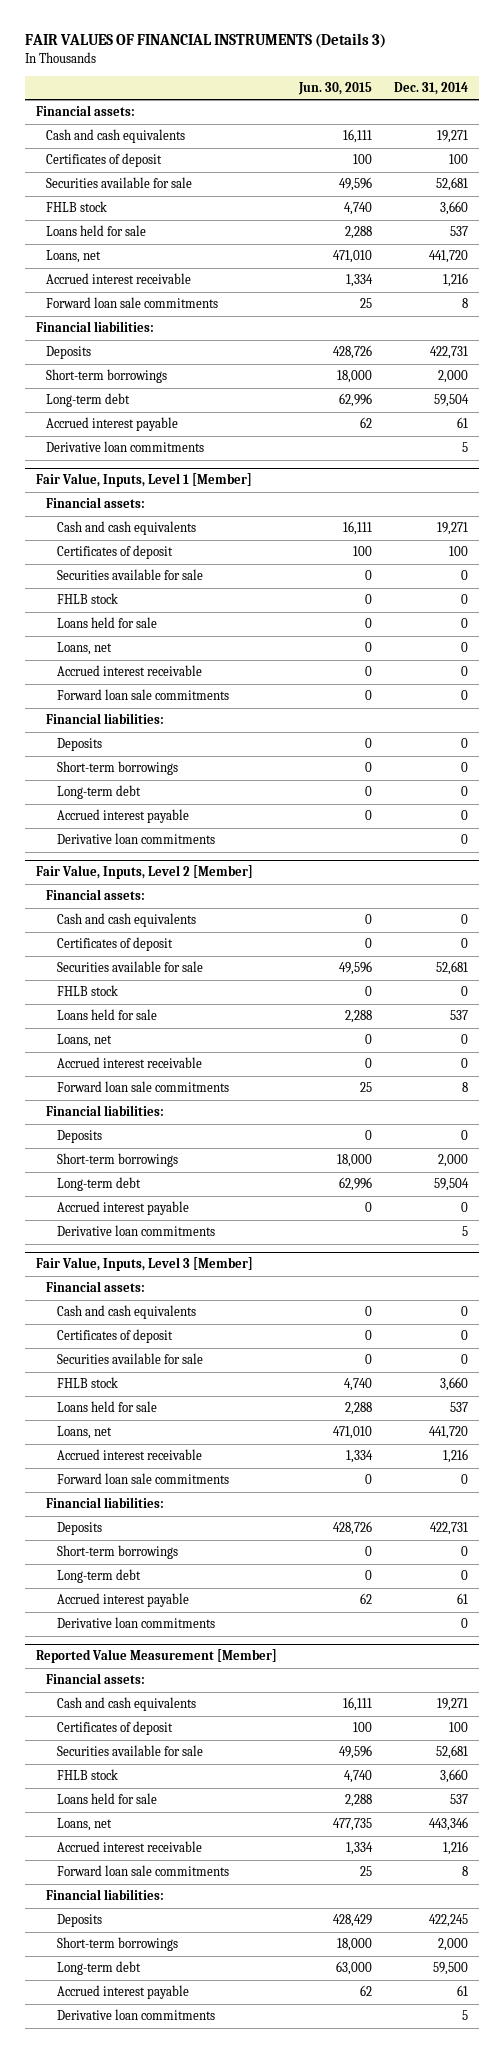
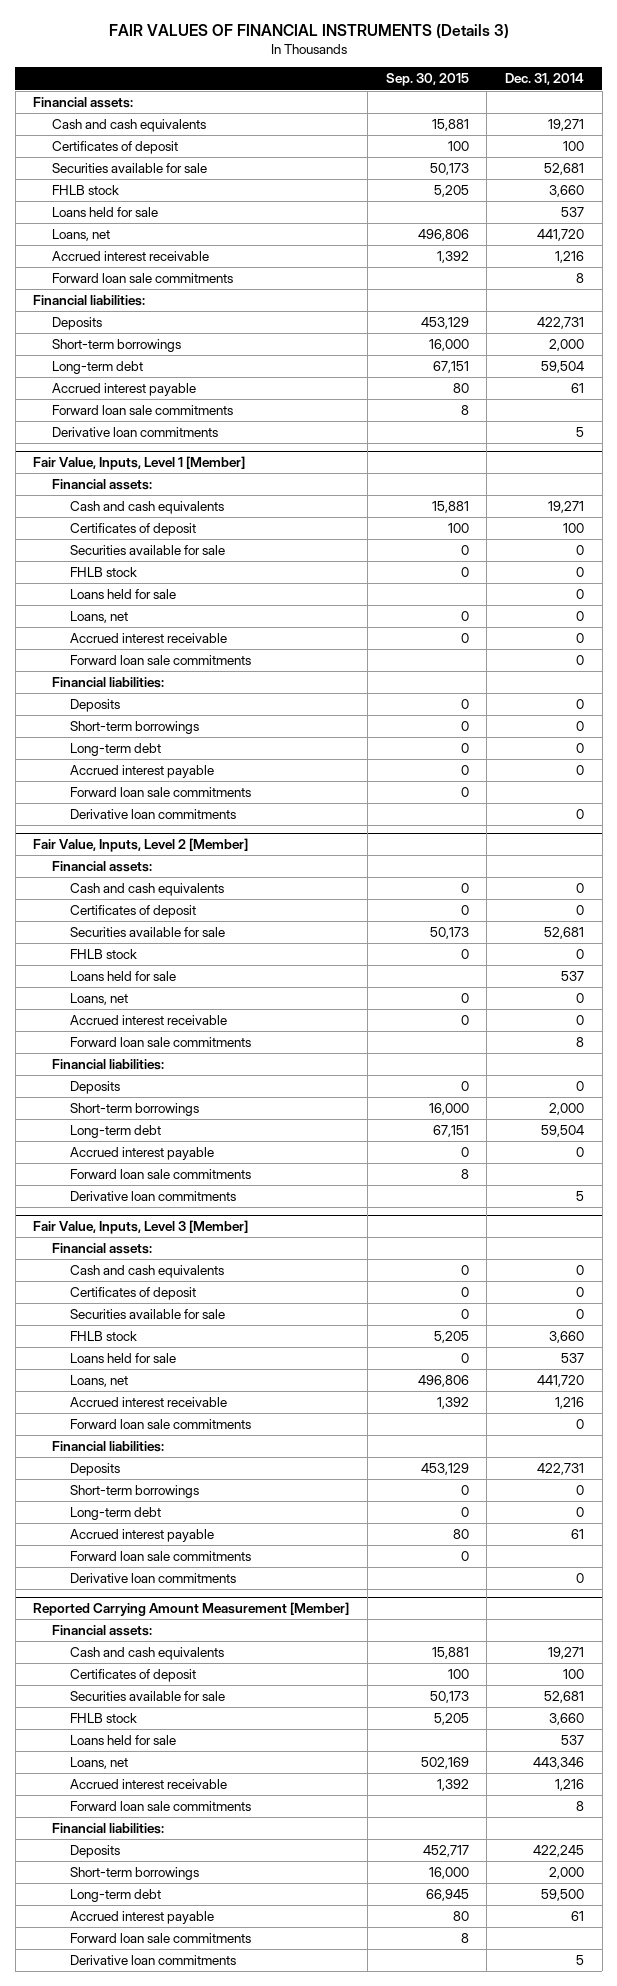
[297,82,372,96] Jun. 30, 2015 -> none
none -> [385,73,469,87] Sep. 30, 2015
none -> [51,404,233,415] Forward loan sale commitments
none -> [70,786,252,797] Forward loan sale commitments
none -> [70,1168,252,1179] Forward loan sale commitments
none -> [70,1550,252,1561] Forward loan sale commitments
[35,1649,277,1664] Reported Value Measurement [Member] -> [33,1602,350,1617] Reported Carrying Amount Measurement [Member]
none -> [70,1932,252,1943] Forward loan sale commitments

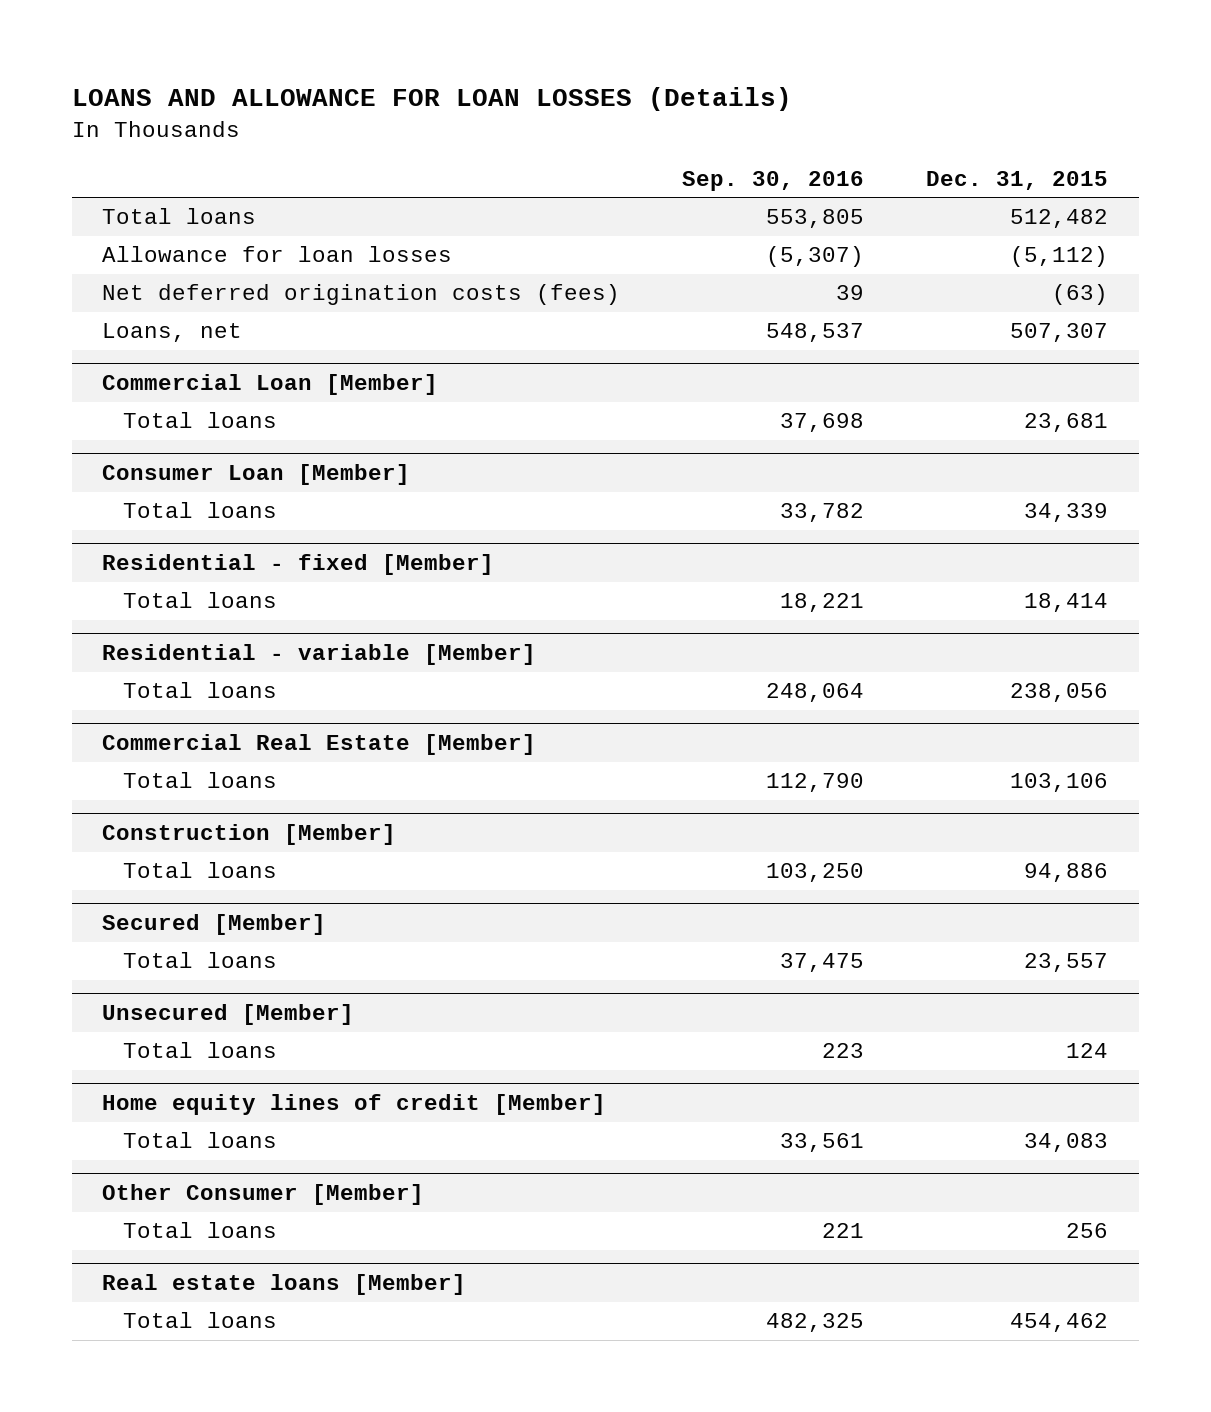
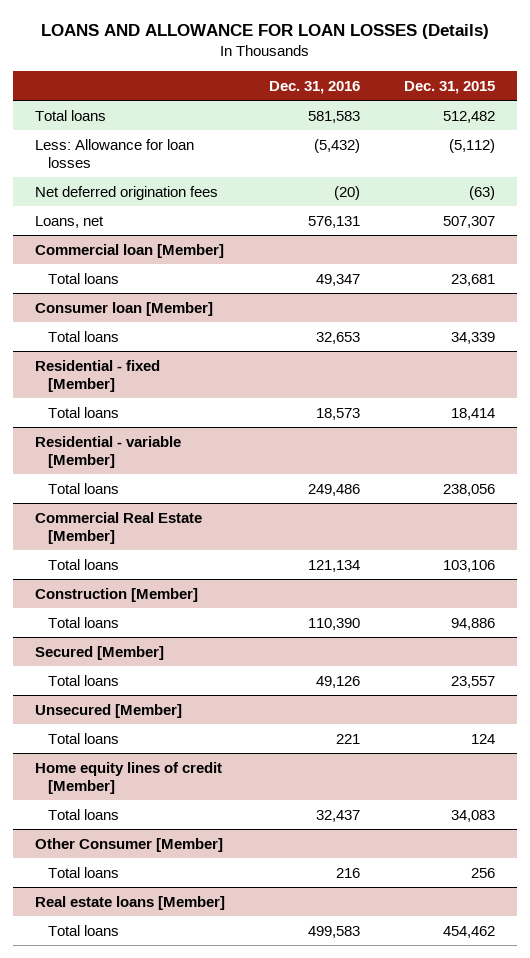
[682,170,865,191] Sep. 30, 2016 -> none
none -> [269,80,361,94] Dec. 31, 2016
[102,246,453,263] Allowance for loan losses -> [35,138,195,168] Less: Allowance for loan losses
[102,284,621,306] Net deferred origination costs (fees) -> [35,185,219,200] Net deferred origination fees
[102,374,439,396] Commercial Loan [Member] -> [35,243,225,258] Commercial loan [Member]
[102,464,411,486] Consumer Loan [Member] -> [35,301,214,316] Consumer loan [Member]

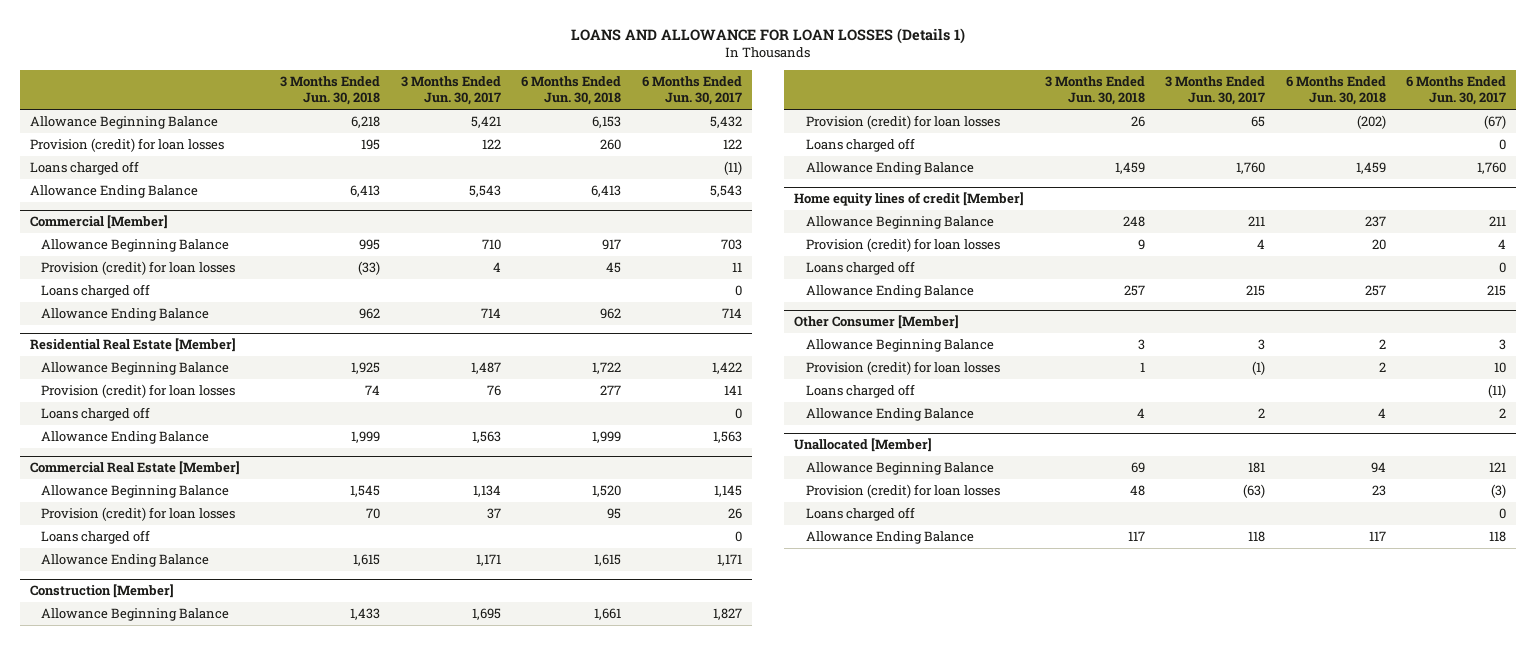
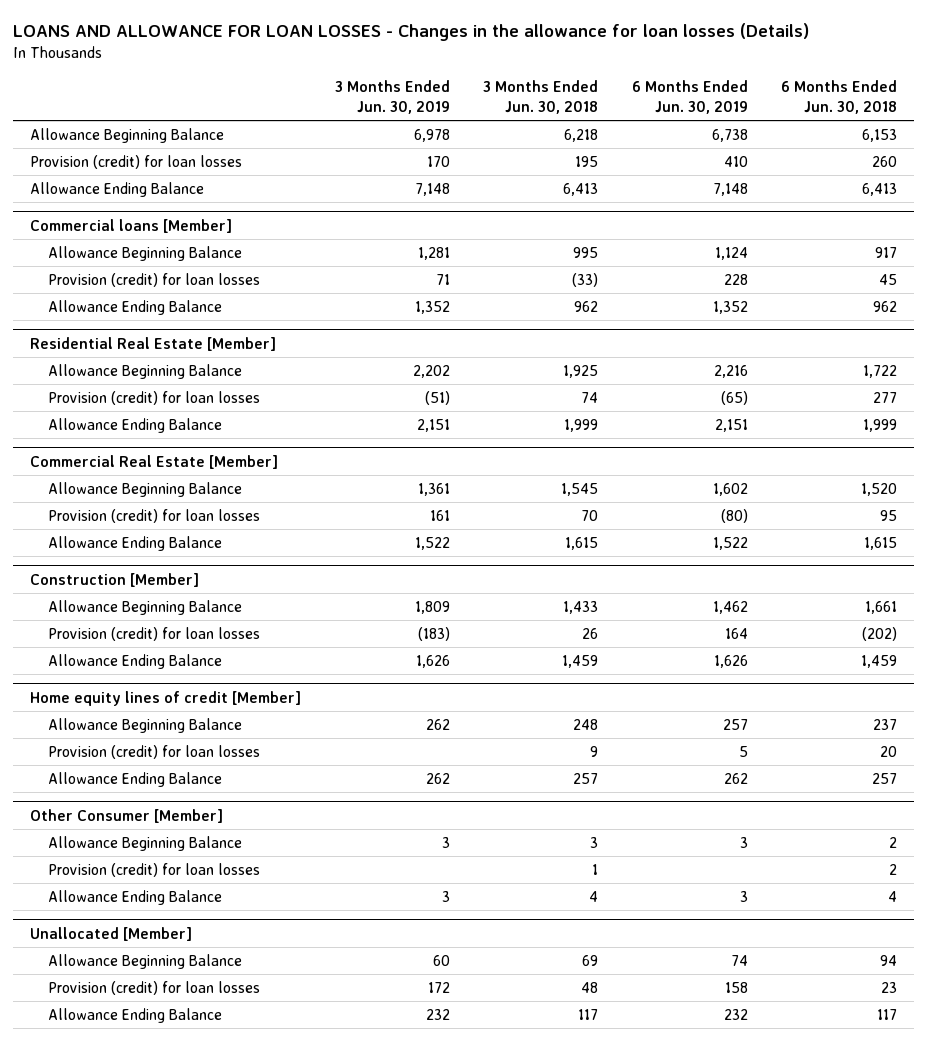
[571,27,966,44] LOANS AND ALLOWANCE FOR LOAN LOSSES (Details 1) -> [13,23,810,42] LOANS AND ALLOWANCE FOR LOAN LOSSES - Changes in the allowance for loan losses (Details)
[400,75,501,106] 3 Months Ended Jun. 30, 2017 -> none
[641,75,742,106] 6 Months Ended Jun. 30, 2017 -> none
none -> [334,80,450,115] 3 Months Ended Jun. 30, 2019
none -> [631,80,748,115] 6 Months Ended Jun. 30, 2019
[29,161,139,176] Loans charged off -> none
[29,215,168,230] Commercial [Member] -> [29,218,232,233] Commercial loans [Member]
[41,284,151,299] Loans charged off -> none
[41,407,151,422] Loans charged off -> none
[41,530,151,545] Loans charged off -> none
[805,138,915,153] Loans charged off -> none
[805,261,915,276] Loans charged off -> none
[805,384,915,399] Loans charged off -> none
[805,507,915,522] Loans charged off -> none

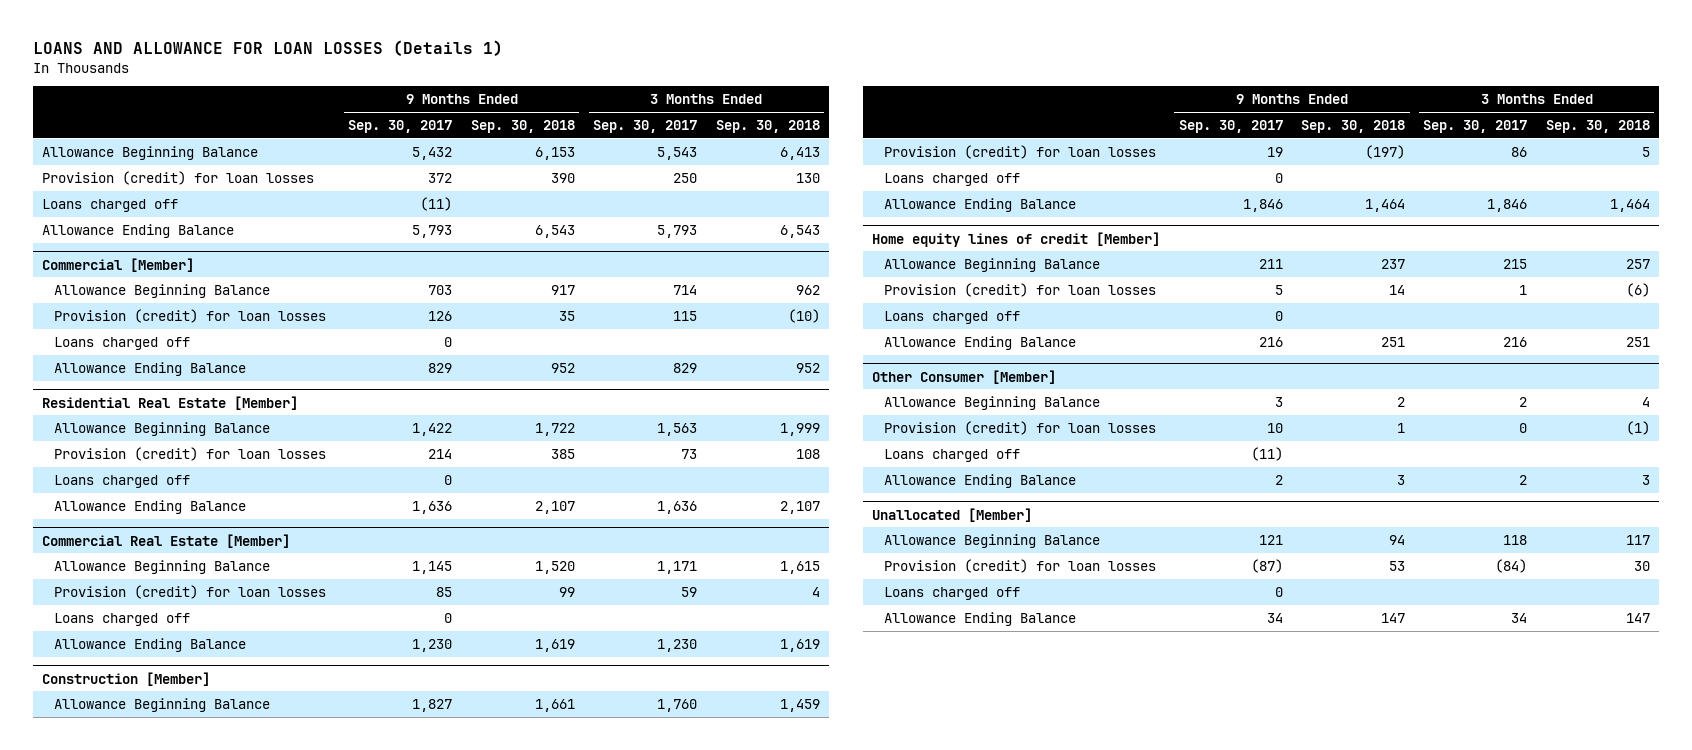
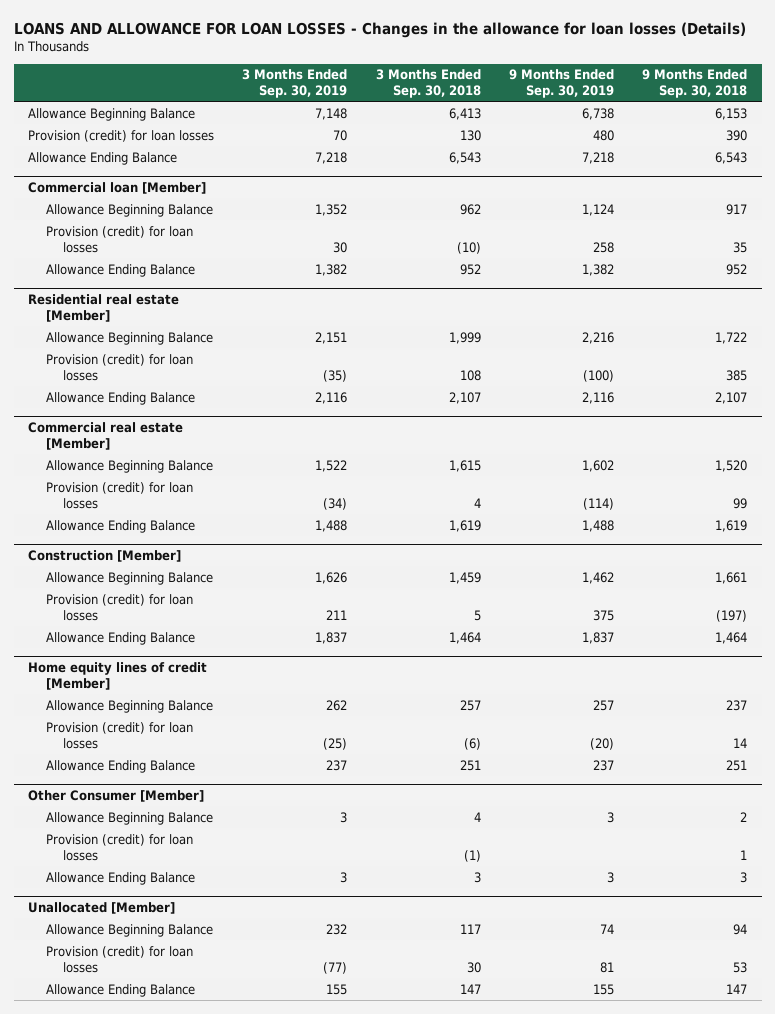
[32,40,503,57] LOANS AND ALLOWANCE FOR LOAN LOSSES (Details 1) -> [13,21,746,38] LOANS AND ALLOWANCE FOR LOAN LOSSES - Changes in the allowance for loan losses (Details)
[348,120,453,134] Sep. 30, 2017 -> none
[593,120,698,134] Sep. 30, 2017 -> none
none -> [242,69,348,99] 3 Months Ended Sep. 30, 2019
none -> [509,69,615,99] 9 Months Ended Sep. 30, 2019
[42,198,179,212] Loans charged off -> none
[42,257,195,272] Commercial [Member] -> [27,181,206,194] Commercial loan [Member]
[54,336,191,350] Loans charged off -> none
[42,395,299,410] Residential Real Estate [Member] -> [27,293,179,322] Residential real estate [Member]
[54,474,191,488] Loans charged off -> none
[42,533,291,548] Commercial Real Estate [Member] -> [27,421,183,450] Commercial real estate [Member]
[54,612,191,626] Loans charged off -> none
[884,172,1021,186] Loans charged off -> none
[884,310,1021,324] Loans charged off -> none
[884,448,1021,462] Loans charged off -> none
[884,586,1021,600] Loans charged off -> none

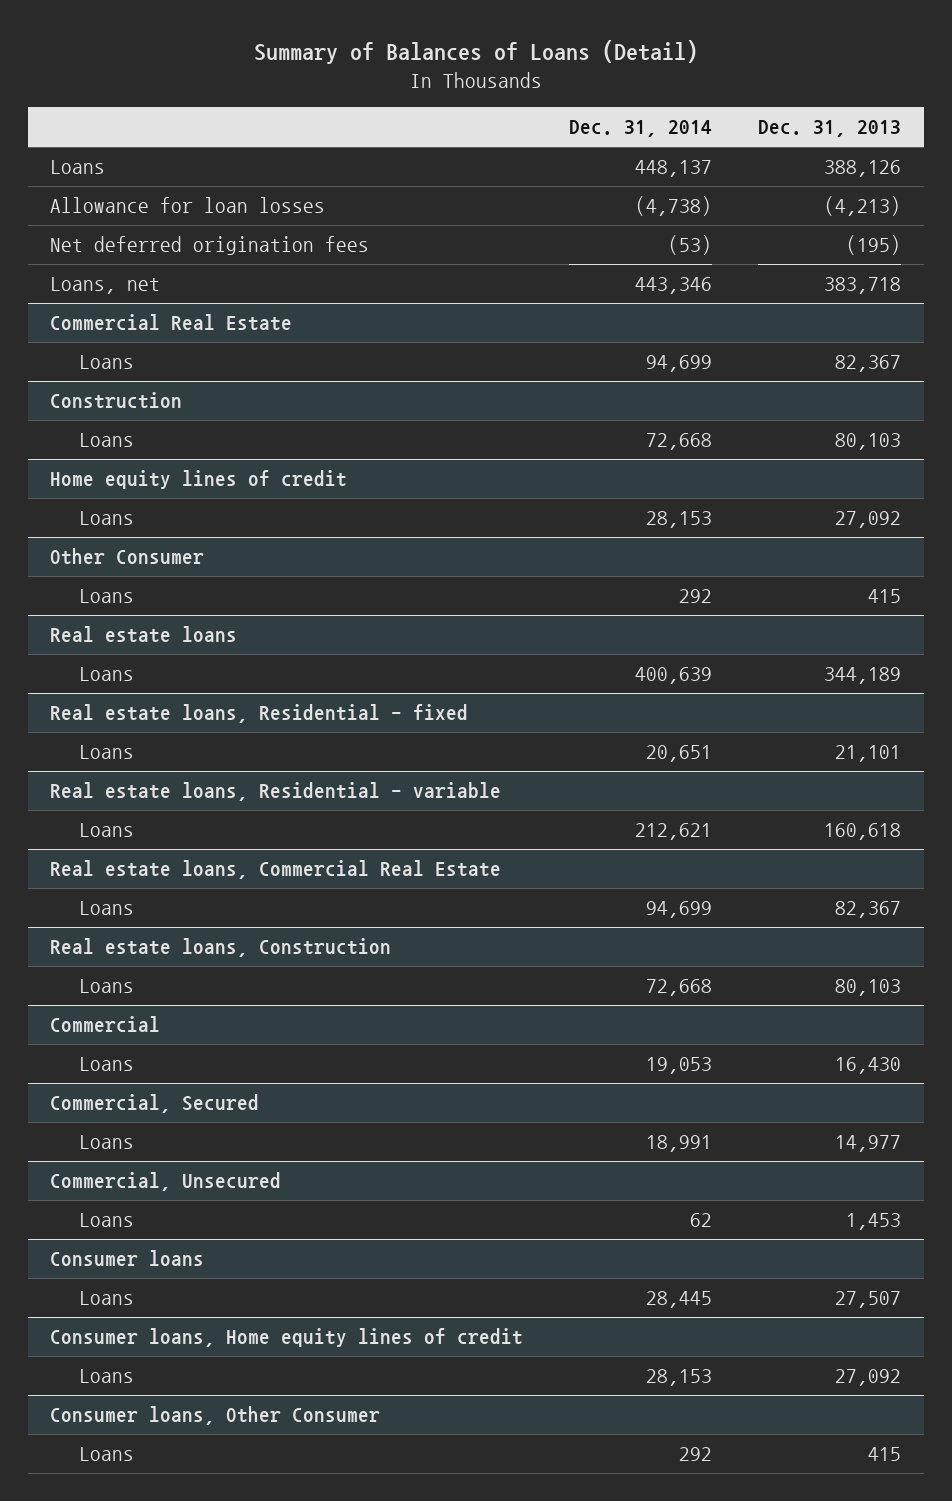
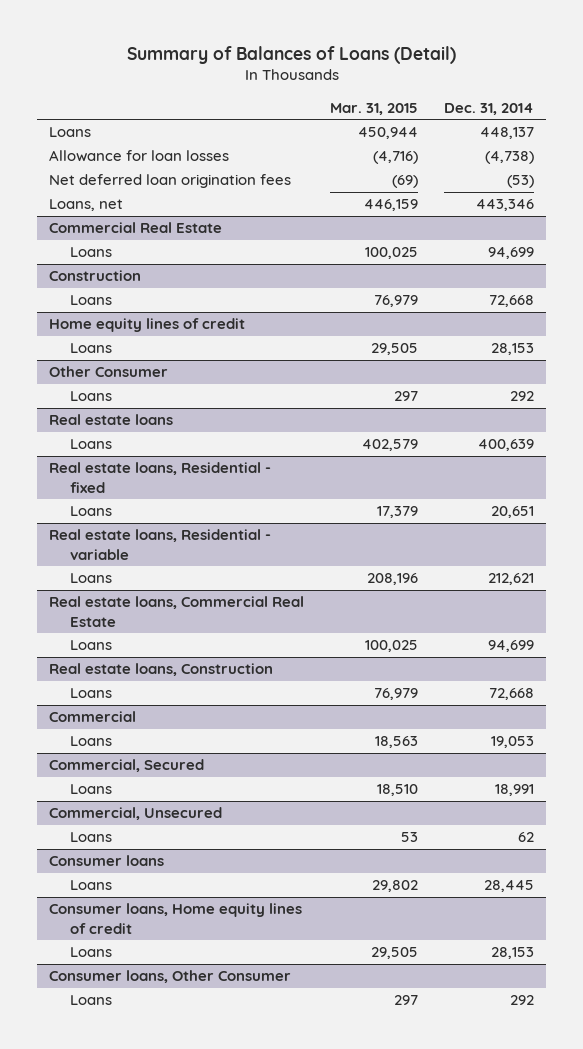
[758,120,902,138] Dec. 31, 2013 -> none
none -> [330,102,419,115] Mar. 31, 2015
[50,236,370,256] Net deferred origination fees -> [49,174,292,189] Net deferred loan origination fees

